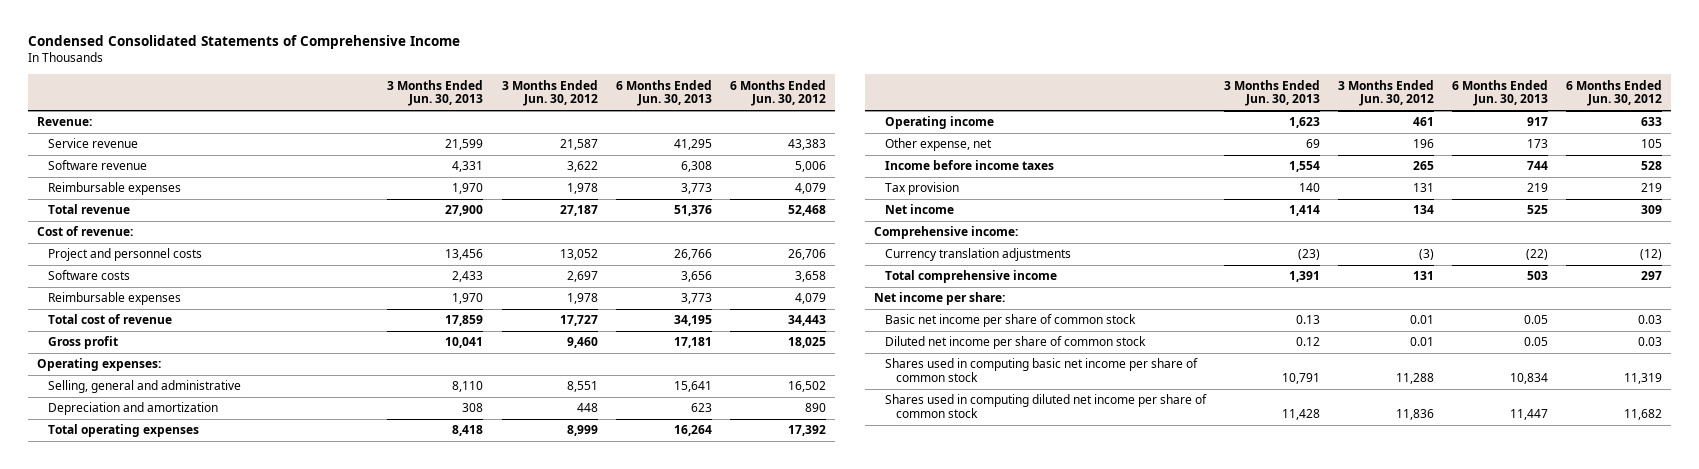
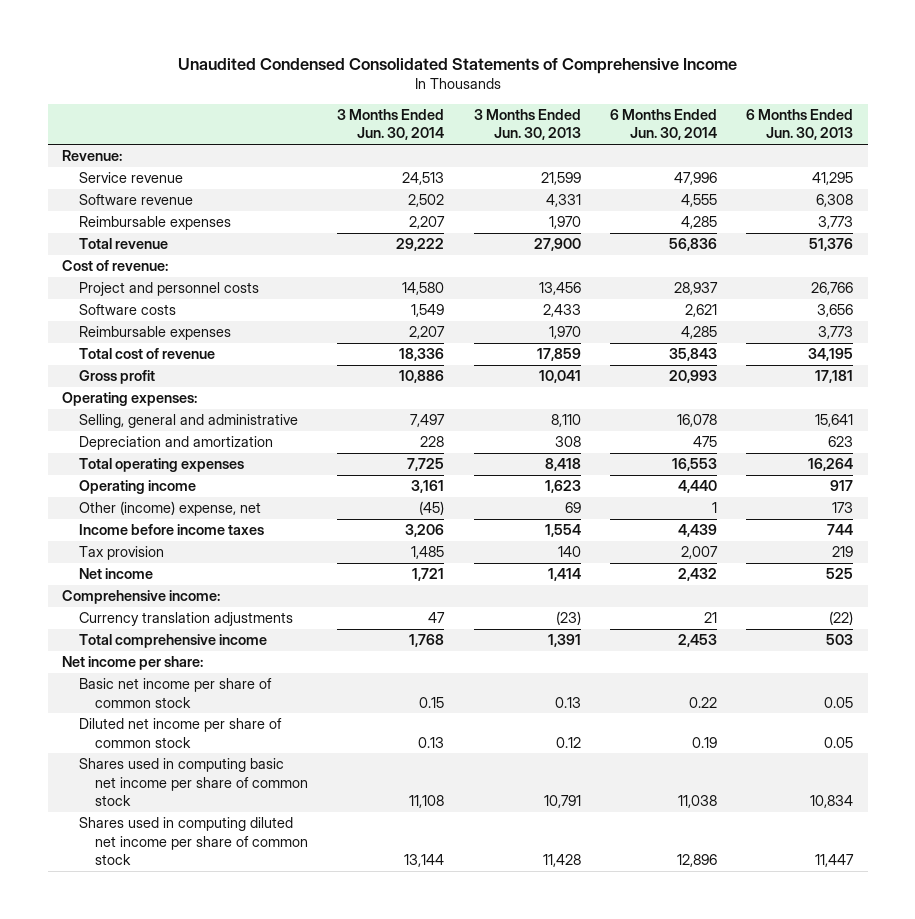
[27,35,460,50] Condensed Consolidated Statements of Comprehensive Income -> [177,57,737,74] Unaudited Condensed Consolidated Statements of Comprehensive Income
[501,79,598,107] 3 Months Ended Jun. 30, 2012 -> none
[729,79,826,107] 6 Months Ended Jun. 30, 2012 -> none
none -> [337,108,445,141] 3 Months Ended Jun. 30, 2014
none -> [609,108,717,141] 6 Months Ended Jun. 30, 2014
[884,138,992,152] Other expense, net -> [78,501,261,517] Other (income) expense, net

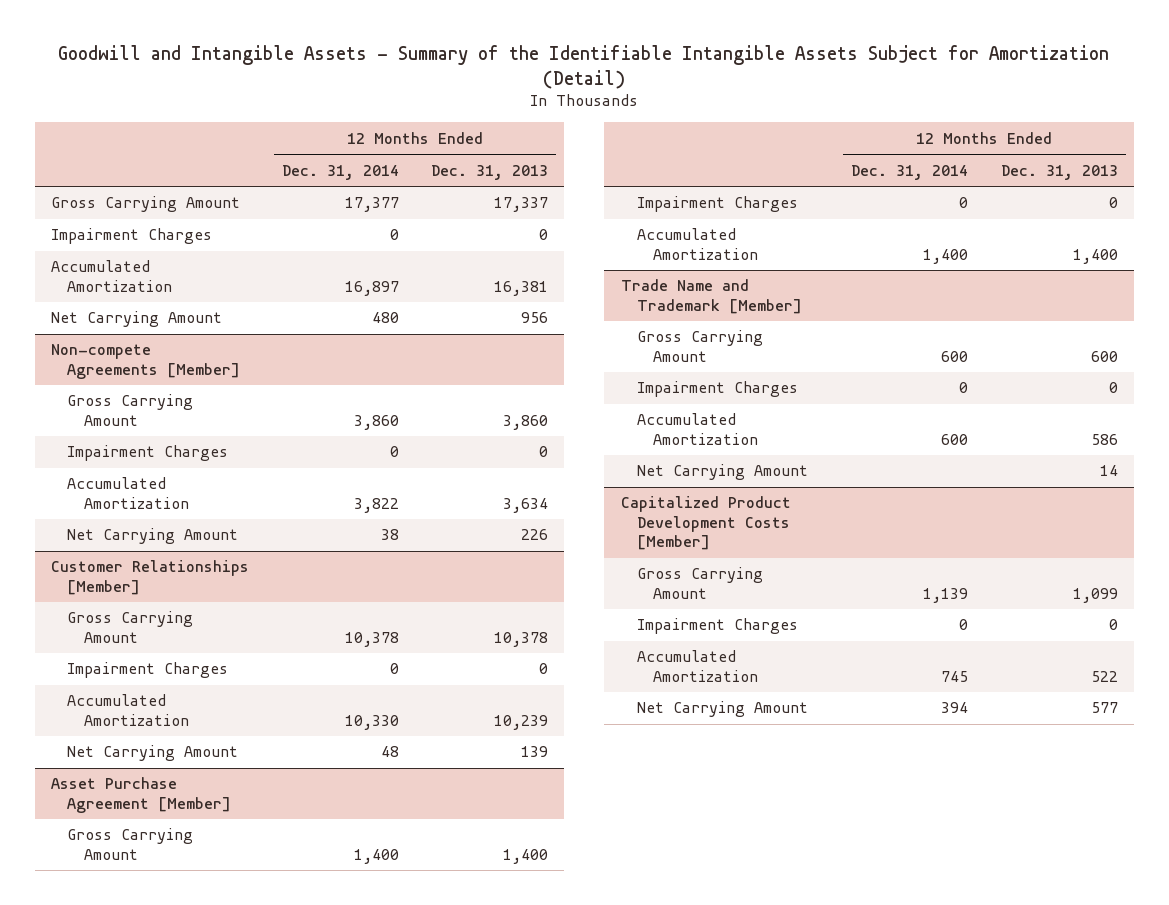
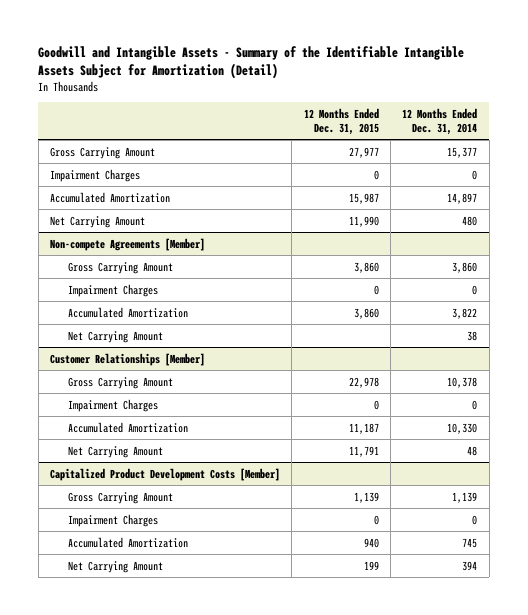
[431,164,549,180] Dec. 31, 2013 -> none
none -> [303,107,379,136] 12 Months Ended Dec. 31, 2015
[344,197,399,213] 17,377 -> [447,146,478,158] 15,377
[344,280,399,296] 16,897 -> [447,192,478,204] 14,897
[51,777,232,813] Asset Purchase Agreement [Member] -> none
[67,828,194,860] Gross Carrying Amount -> none
[636,196,798,213] Impairment Charges -> none
[636,228,758,260] Accumulated Amortization -> none
[620,279,802,314] Trade Name and Trademark [Member] -> none
[636,330,763,362] Gross Carrying Amount -> none
[636,381,798,398] Impairment Charges -> none
[636,413,758,445] Accumulated Amortization -> none
[636,464,808,481] Net Carrying Amount -> none

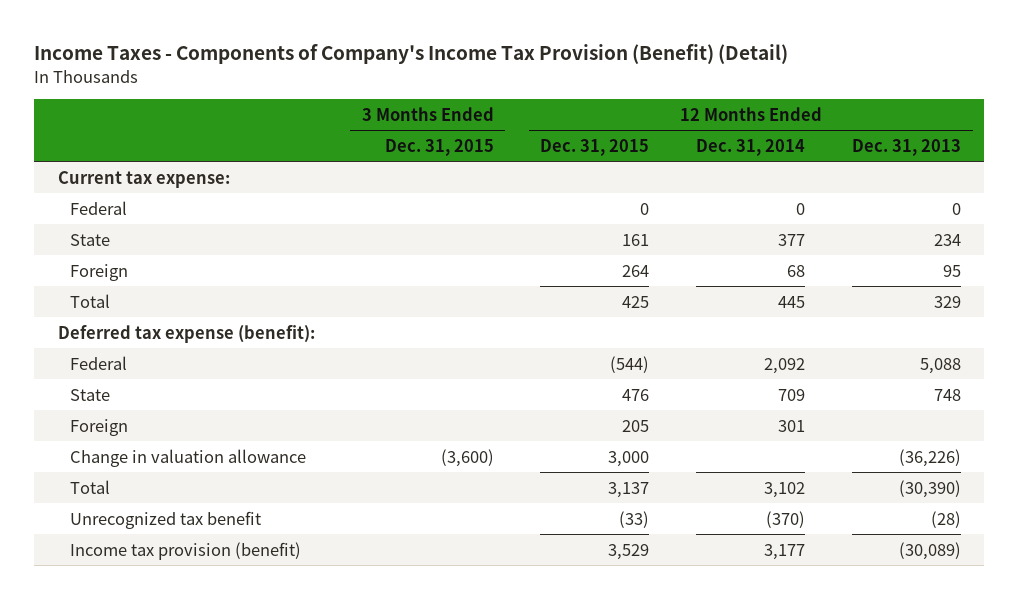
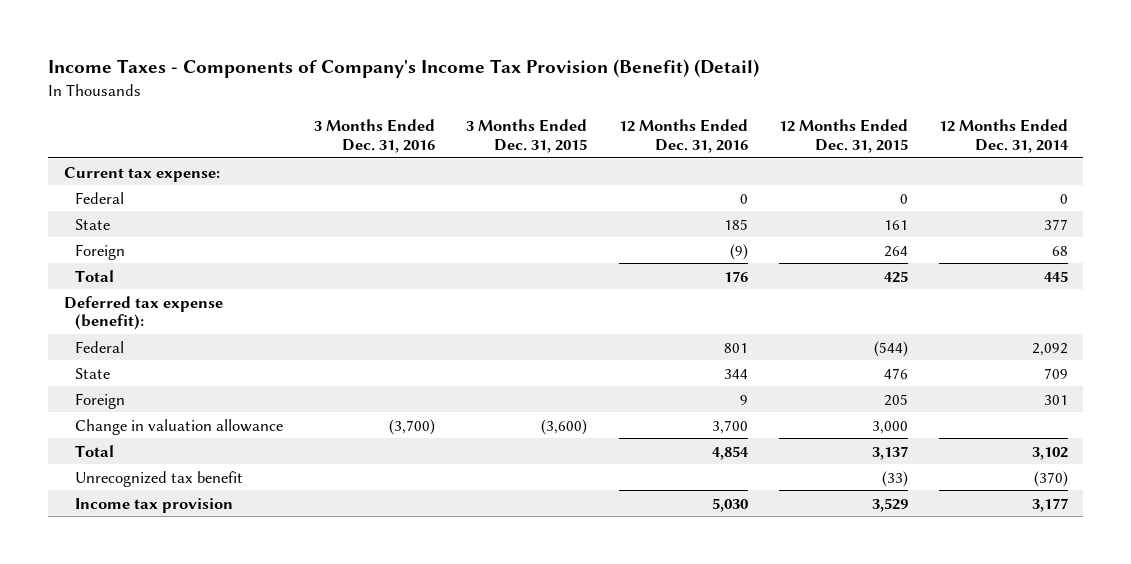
[852,138,962,156] Dec. 31, 2013 -> none
none -> [314,118,436,153] 3 Months Ended Dec. 31, 2016
none -> [618,118,748,153] 12 Months Ended Dec. 31, 2016
[69,541,301,560] Income tax provision (benefit) -> [75,497,234,513] Income tax provision

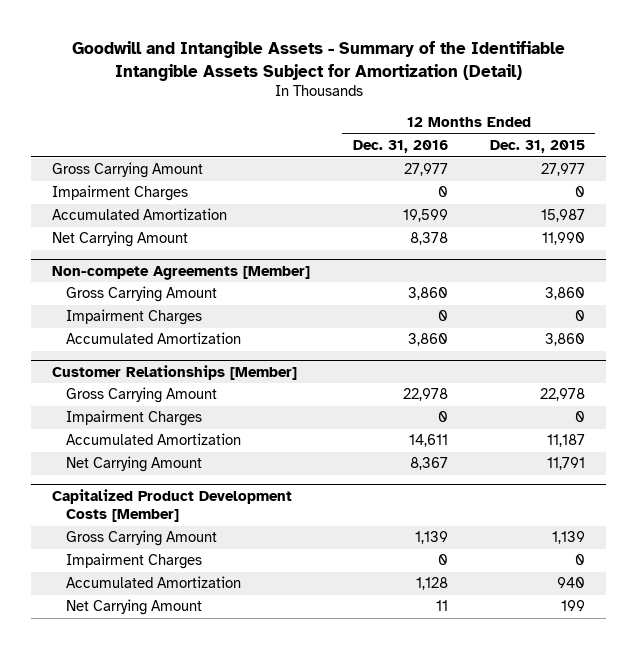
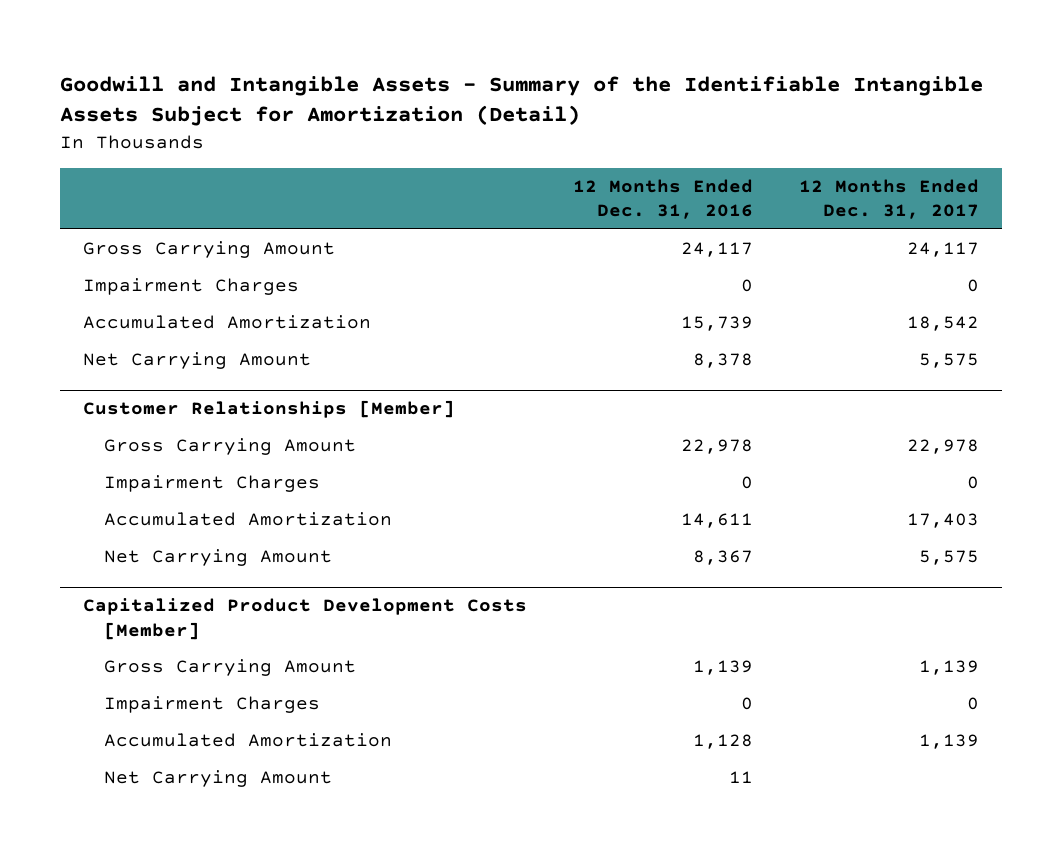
[489,140,585,154] Dec. 31, 2015 -> none
none -> [798,178,979,220] 12 Months Ended Dec. 31, 2017
[403,163,448,177] 27,977 -> [681,242,754,258] 24,117
[402,209,448,223] 19,599 -> [681,316,754,332] 15,739
[52,265,311,280] Non-compete Agreements [Member] -> none
[66,286,218,303] Gross Carrying Amount -> none
[66,309,203,326] Impairment Charges -> none
[66,332,242,345] Accumulated Amortization -> none

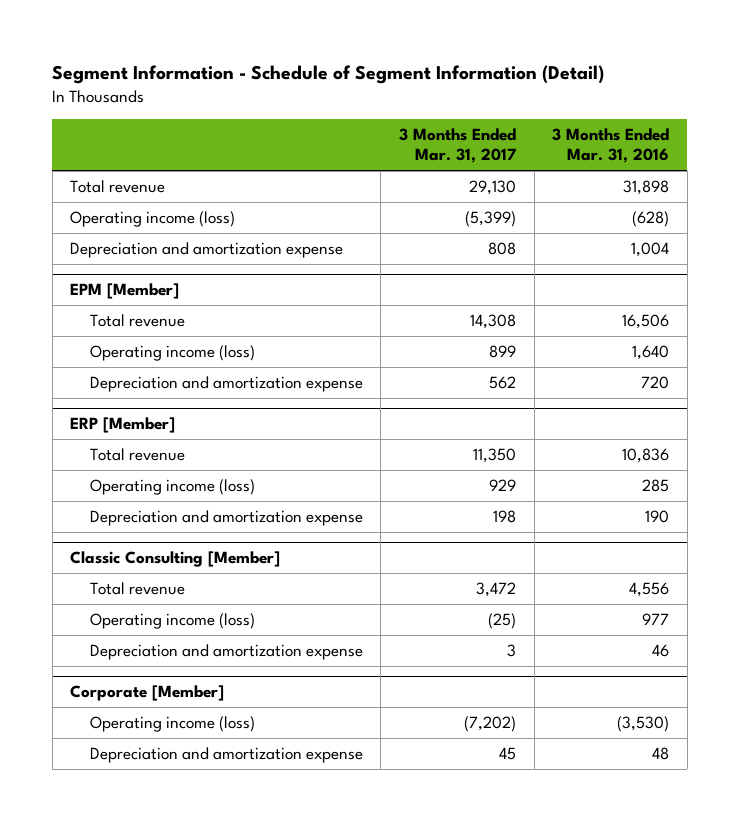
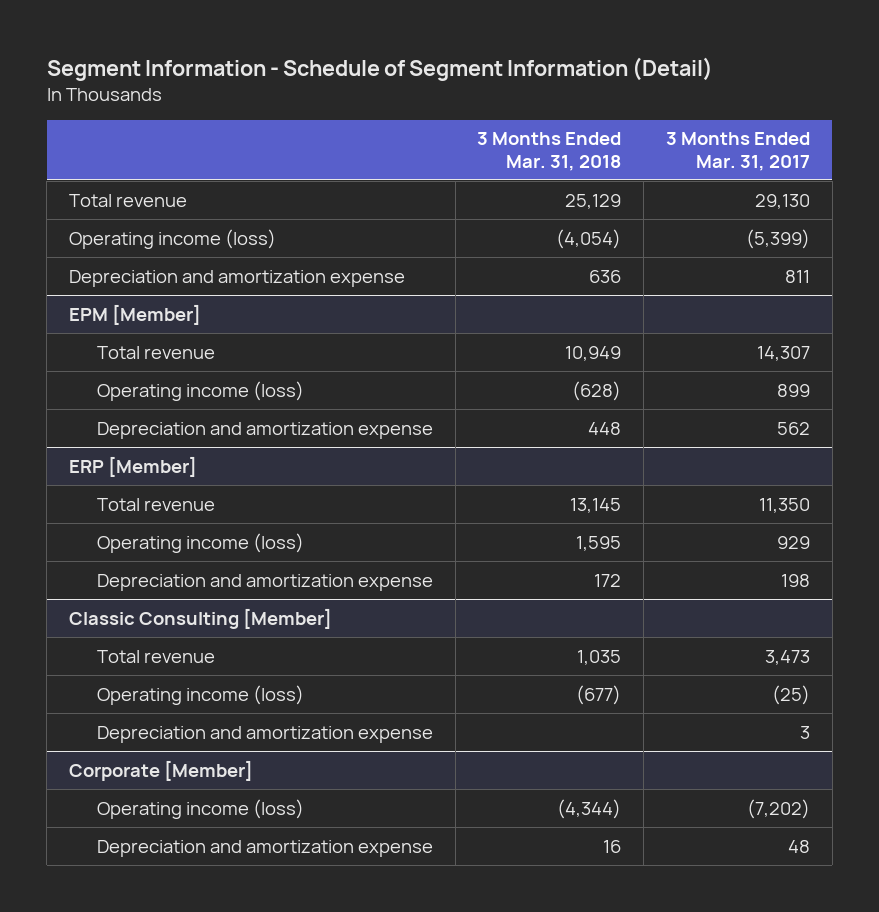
[552,127,670,164] 3 Months Ended Mar. 31, 2016 -> none
none -> [477,132,622,171] 3 Months Ended Mar. 31, 2018
[487,241,516,255] 808 -> [785,269,811,283] 811
[469,313,516,329] 14,308 -> [757,345,811,361] 14,307
[475,581,516,597] 3,472 -> [765,649,811,665] 3,473
[498,746,516,760] 45 -> [788,839,811,853] 48

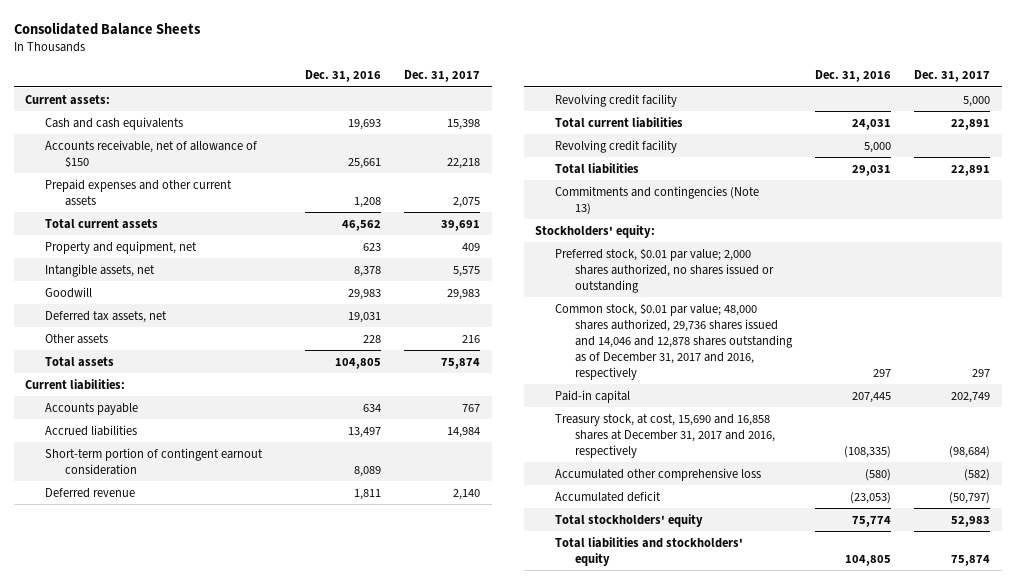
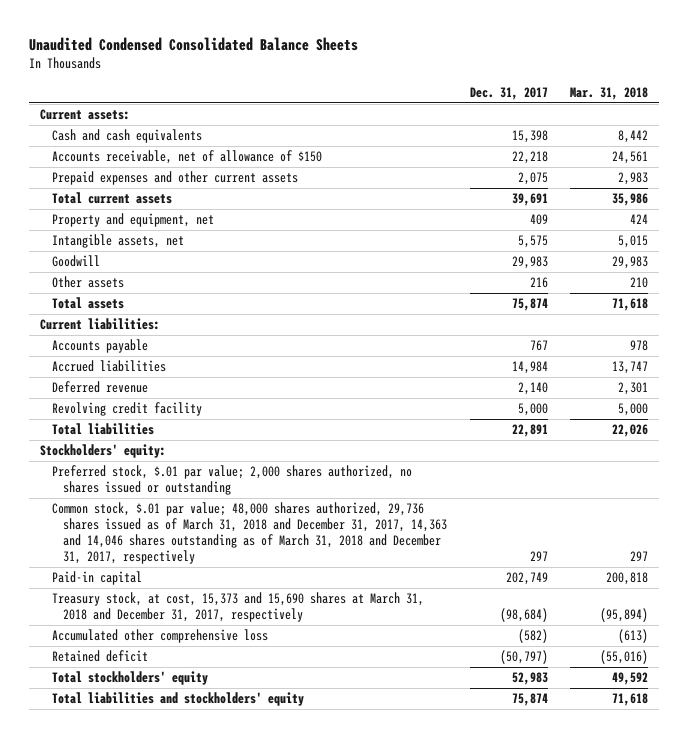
[13,21,201,35] Consolidated Balance Sheets -> [28,37,358,52] Unaudited Condensed Consolidated Balance Sheets
[305,70,382,83] Dec. 31, 2016 -> none
none -> [570,87,649,101] Mar. 31, 2018
[45,310,168,323] Deferred tax assets, net -> none
[45,447,264,475] Short-term portion of contingent earnout consideration -> none
[555,116,684,128] Total current liabilities -> none
[555,139,678,153] Revolving credit facility -> none
[555,185,760,215] Commitments and contingencies (Note 13) -> none
[555,247,775,293] Preferred stock, $0.01 par value; 2,000 shares authorized, no shares issued or outstanding -> [51,465,412,496] Preferred stock, $.01 par value; 2,000 shares authorized, no shares issued or outstanding
[555,302,794,380] Common stock, $0.01 par value; 48,000 shares authorized, 29,736 shares issued and 14,046 and 12,878 shares outstanding as of December 31, 2017 and 2016, respectively -> [51,502,448,565] Common stock, $.01 par value; 48,000 shares authorized, 29,736 shares issued as of March 31, 2018 and December 31, 2017, 14,363 and 14,046 shares outstanding as of March 31, 2018 and December 31, 2017, respectively
[555,413,776,458] Treasury stock, at cost, 15,690 and 16,858 shares at December 31, 2017 and 2016, respectively -> [51,592,424,623] Treasury stock, at cost, 15,373 and 15,690 shares at March 31, 2018 and December 31, 2017, respectively
[555,490,662,502] Accumulated deficit -> [51,650,148,663] Retained deficit

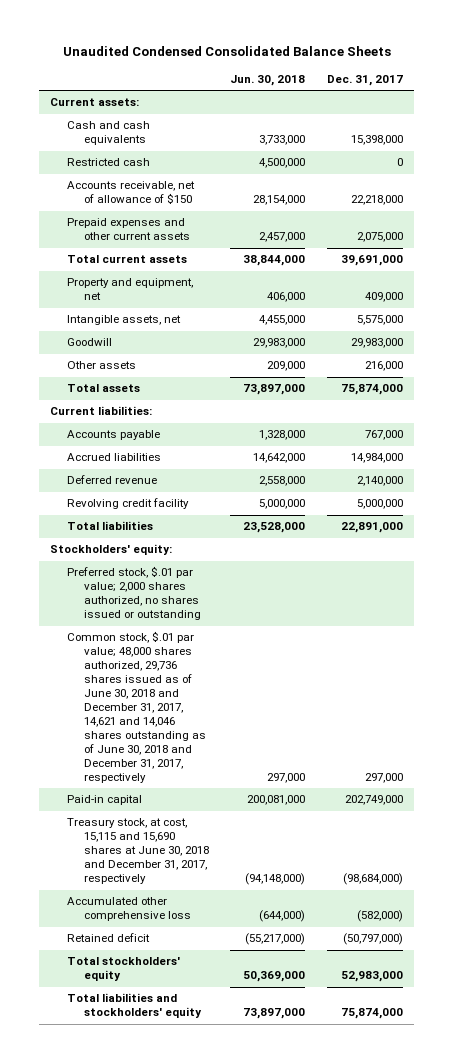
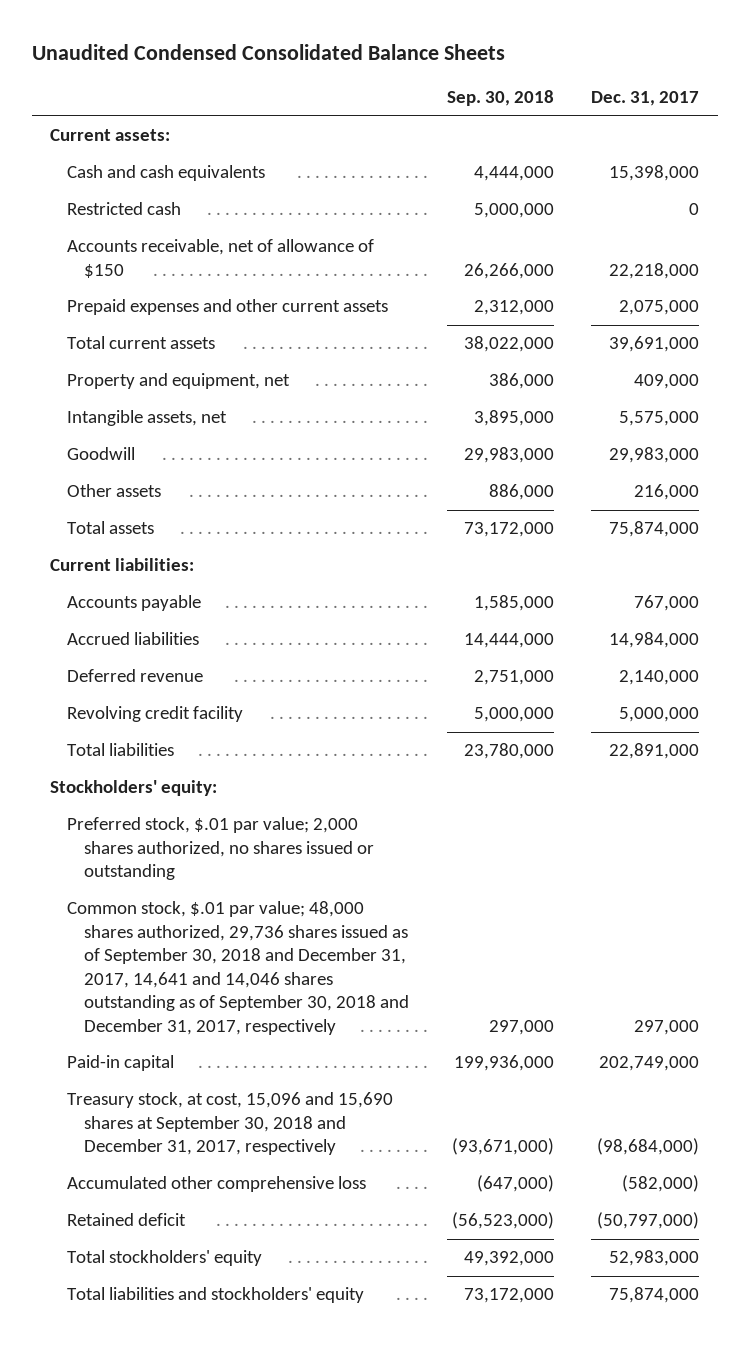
[230,75,306,87] Jun. 30, 2018 -> none
none -> [446,90,554,107] Sep. 30, 2018
[66,631,206,784] Common stock, $.01 par value; 48,000 shares authorized, 29,736 shares issued as of June 30, 2018 and December 31, 2017, 14,621 and 14,046 shares outstanding as of June 30, 2018 and December 31, 2017, respectively -> [67,901,409,1035] Common stock, $.01 par value; 48,000 shares authorized, 29,736 shares issued as of September 30, 2018 and December 31, 2017, 14,641 and 14,046 shares outstanding as of September 30, 2018 and December 31, 2017, respectively
[66,818,209,885] Treasury stock, at cost, 15,115 and 15,690 shares at June 30, 2018 and December 31, 2017, respectively -> [67,1092,394,1156] Treasury stock, at cost, 15,096 and 15,690 shares at September 30, 2018 and December 31, 2017, respectively

